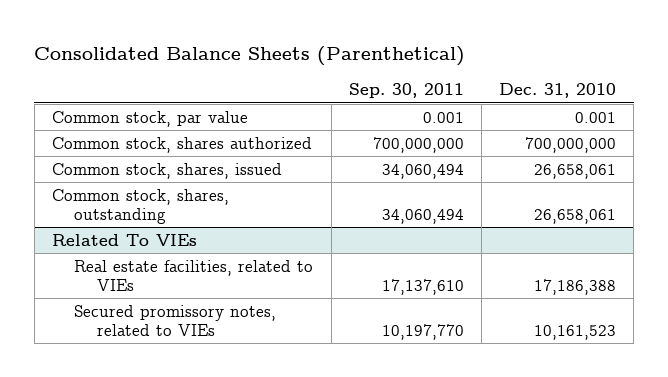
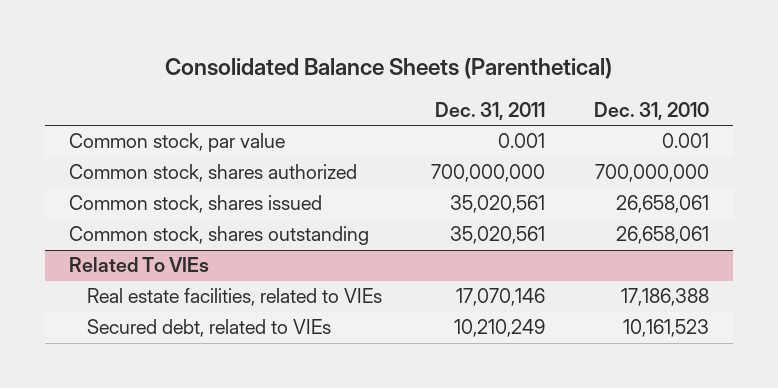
[348,83,464,99] Sep. 30, 2011 -> none
none -> [435,102,546,121] Dec. 31, 2011
[51,162,282,179] Common stock, shares, issued -> [69,195,323,214] Common stock, shares issued
[51,188,229,225] Common stock, shares, outstanding -> [69,226,370,246] Common stock, shares outstanding
[74,304,277,337] Secured promissory notes, related to VIEs -> [87,319,332,338] Secured debt, related to VIEs

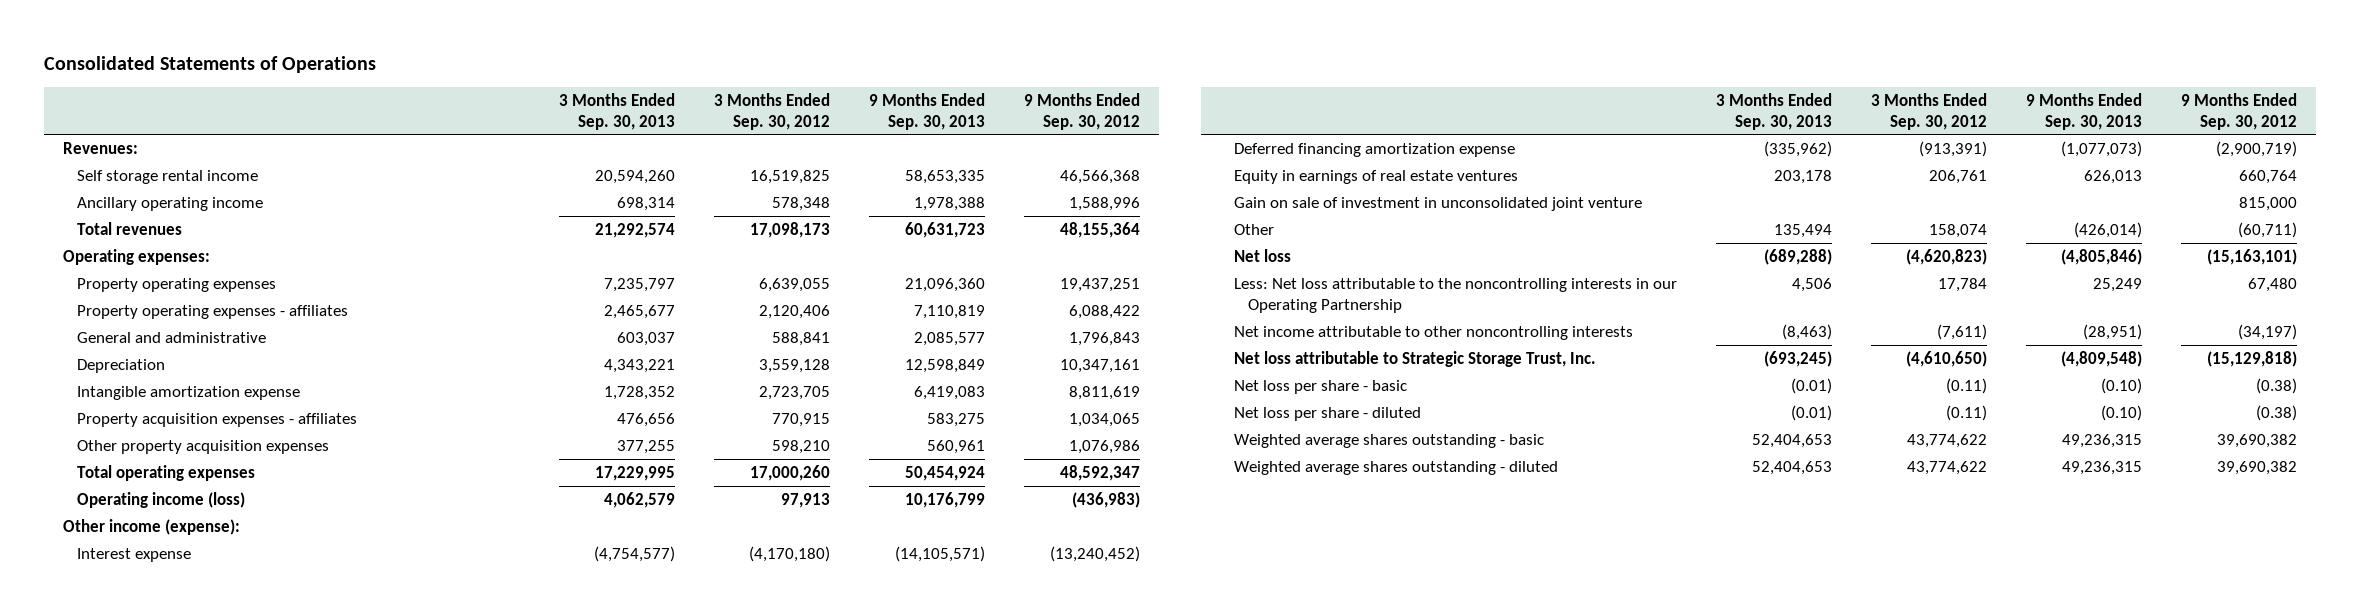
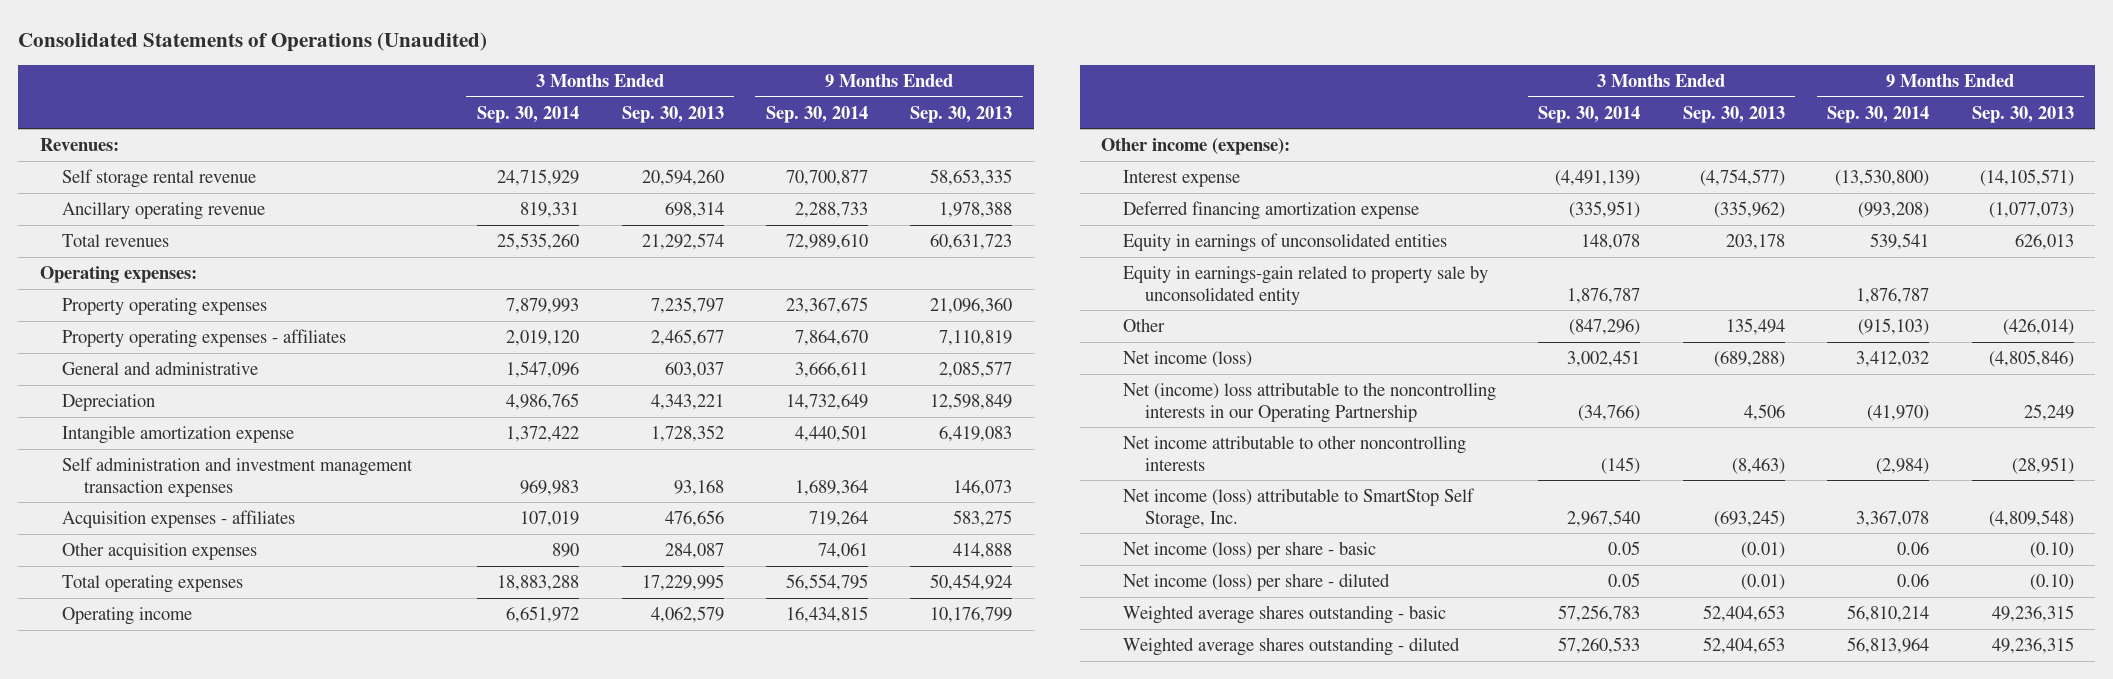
[43,55,376,73] Consolidated Statements of Operations -> [18,31,488,52] Consolidated Statements of Operations (Unaudited)
[713,92,830,130] 3 Months Ended Sep. 30, 2012 -> none
[1023,92,1140,130] 9 Months Ended Sep. 30, 2012 -> none
none -> [477,105,580,123] Sep. 30, 2014
none -> [766,105,869,123] Sep. 30, 2014
[76,169,258,184] Self storage rental income -> [61,168,256,188] Self storage rental revenue
[76,196,263,211] Ancillary operating income -> [61,201,265,220] Ancillary operating revenue
none -> [61,456,413,497] Self administration and investment management transaction expenses
[76,412,357,427] Property acquisition expenses - affiliates -> [61,509,295,528] Acquisition expenses - affiliates
[76,439,329,454] Other property acquisition expenses -> [61,541,257,560] Other acquisition expenses
[616,439,675,454] 377,255 -> [664,542,724,559] 284,087
[926,439,985,454] 560,961 -> [953,542,1013,559] 414,888
[76,491,245,508] Operating income (loss) -> [61,606,192,625] Operating income
[1234,169,1519,184] Equity in earnings of real estate ventures -> [1122,232,1447,252] Equity in earnings of unconsolidated entities
[1234,196,1643,211] Gain on sale of investment in unconsolidated joint venture -> [1122,264,1488,305] Equity in earnings-gain related to property sale by unconsolidated entity
[1234,248,1292,262] Net loss -> [1122,350,1252,367] Net income (loss)
[1234,277,1678,313] Less: Net loss attributable to the noncontrolling interests in our Operating Partnership -> [1122,381,1496,423] Net (income) loss attributable to the noncontrolling interests in our Operating Partnership
[1234,350,1597,367] Net loss attributable to Strategic Storage Trust, Inc. -> [1122,487,1475,529] Net income (loss) attributable to SmartStop Self Storage, Inc.
[1234,379,1408,394] Net loss per share - basic -> [1122,540,1376,559] Net income (loss) per share - basic
[1234,406,1422,421] Net loss per share - diluted -> [1122,572,1390,591] Net income (loss) per share - diluted

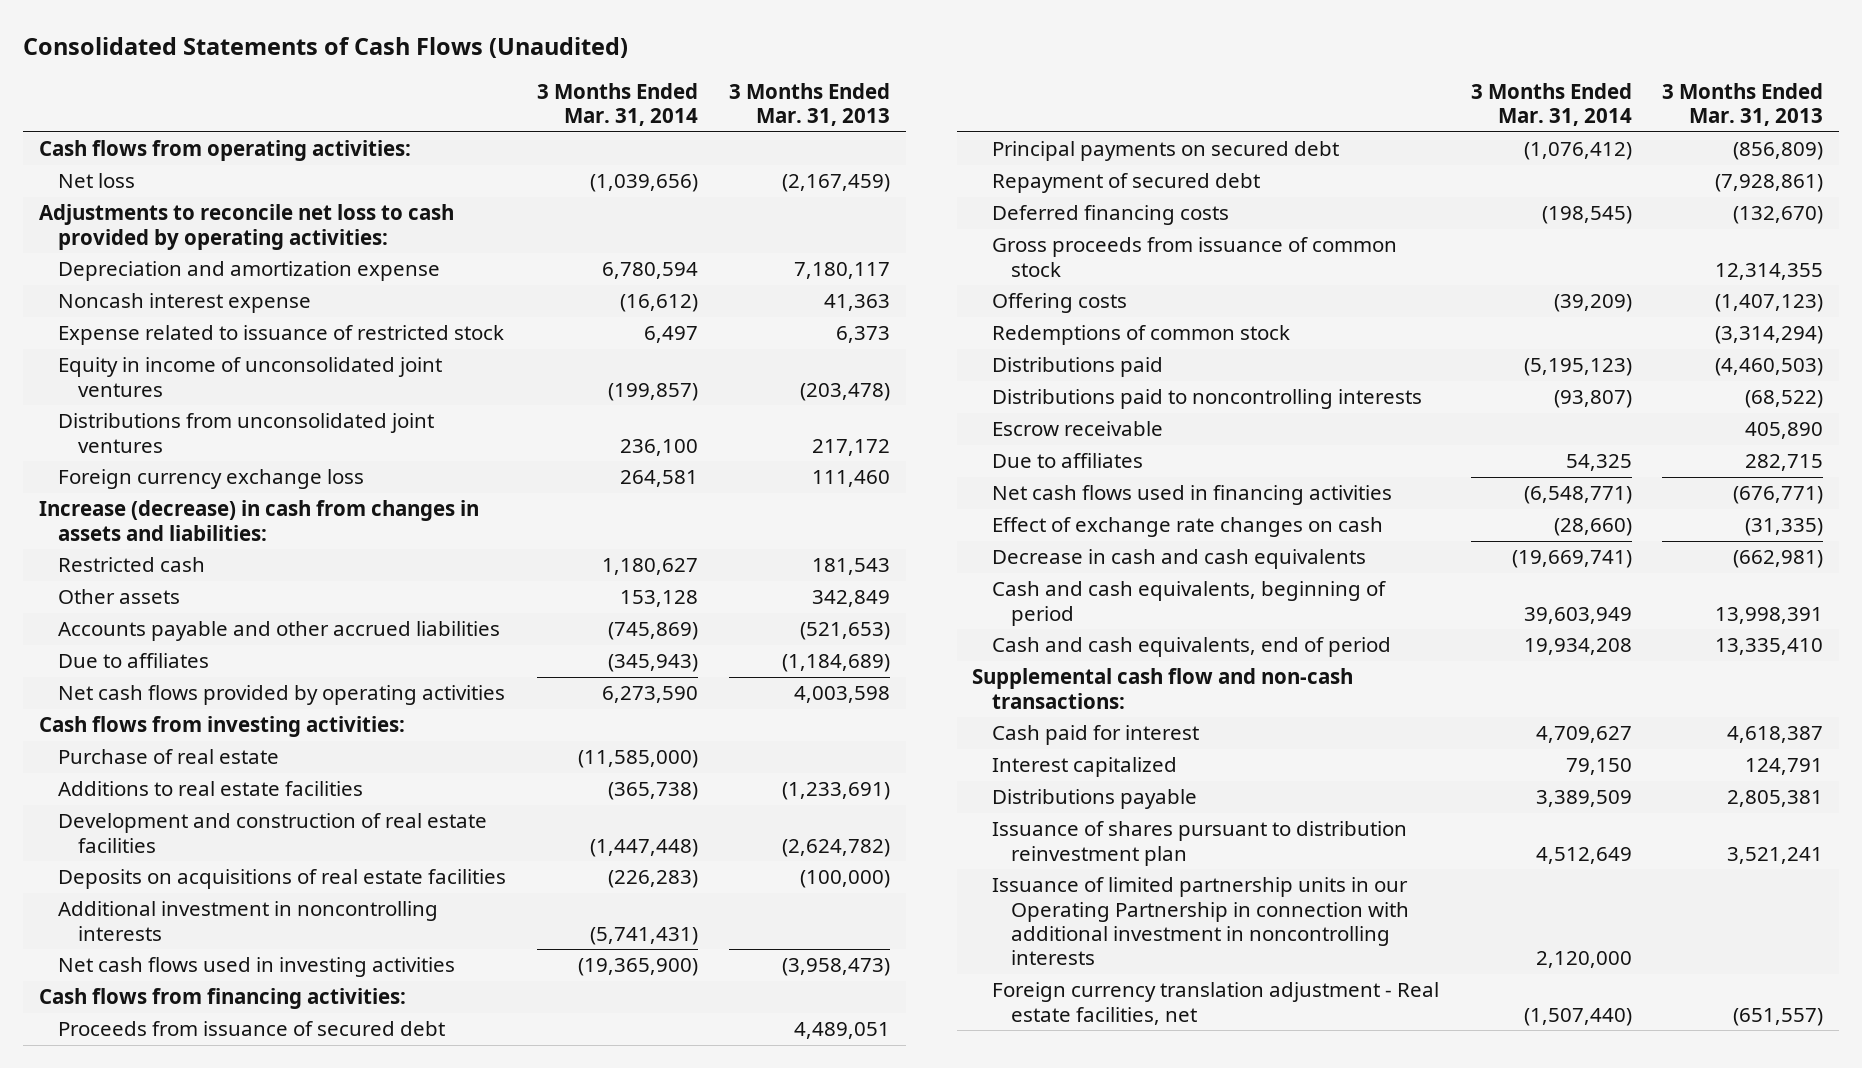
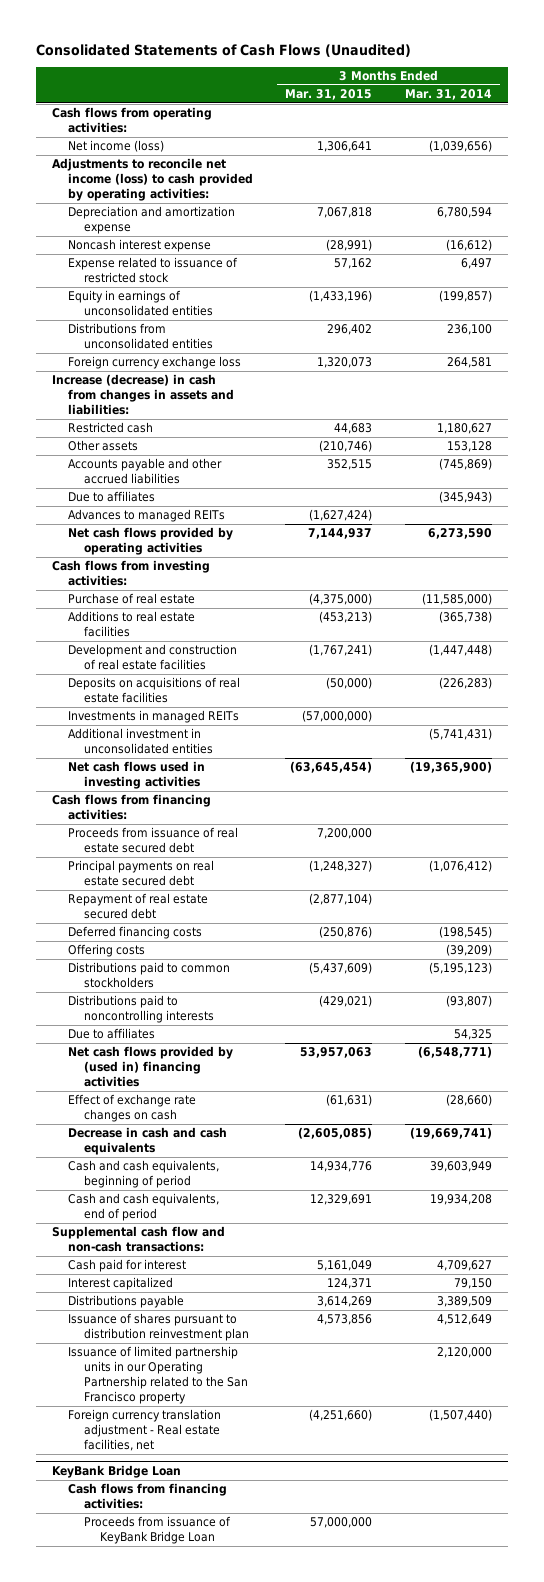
[729,82,891,126] 3 Months Ended Mar. 31, 2013 -> none
none -> [285,89,373,101] Mar. 31, 2015
[58,173,136,189] Net loss -> [68,140,165,153] Net income (loss)
[38,204,454,250] Adjustments to reconcile net loss to cash provided by operating activities: -> [52,158,254,202] Adjustments to reconcile net income (loss) to cash provided by operating activities:
[58,357,443,397] Equity in income of unconsolidated joint ventures -> [68,290,214,317] Equity in earnings of unconsolidated entities
[58,413,435,453] Distributions from unconsolidated joint ventures -> [68,323,214,350] Distributions from unconsolidated entities
none -> [68,509,226,523] Advances to managed REITs
none -> [68,710,240,724] Investments in managed REITs
[58,901,439,941] Additional investment in noncontrolling interests -> [68,728,214,755] Additional investment in unconsolidated entities
[58,1021,446,1037] Proceeds from issuance of secured debt -> [68,827,239,854] Proceeds from issuance of real estate secured debt
[991,141,1339,162] Principal payments on secured debt -> [68,860,215,887] Principal payments on real estate secured debt
[991,173,1260,194] Repayment of secured debt -> [68,893,209,920] Repayment of real estate secured debt
[991,237,1397,277] Gross proceeds from issuance of common stock -> none
[991,325,1290,346] Redemptions of common stock -> none
[991,357,1163,378] Distributions paid -> [68,962,231,989] Distributions paid to common stockholders
[991,421,1163,437] Escrow receivable -> none
[991,485,1392,506] Net cash flows used in financing activities -> [68,1046,234,1088] Net cash flows provided by (used in) financing activities
[991,877,1410,965] Issuance of limited partnership units in our Operating Partnership in connection with additional investment in noncontrolling interests -> [68,1346,249,1405] Issuance of limited partnership units in our Operating Partnership related to the San Francisco property
none -> [52,1464,182,1478] KeyBank Bridge Loan
none -> [68,1483,228,1510] Cash flows from financing activities:
none -> [84,1516,232,1545] Proceeds from issuance of KeyBank Bridge Loan

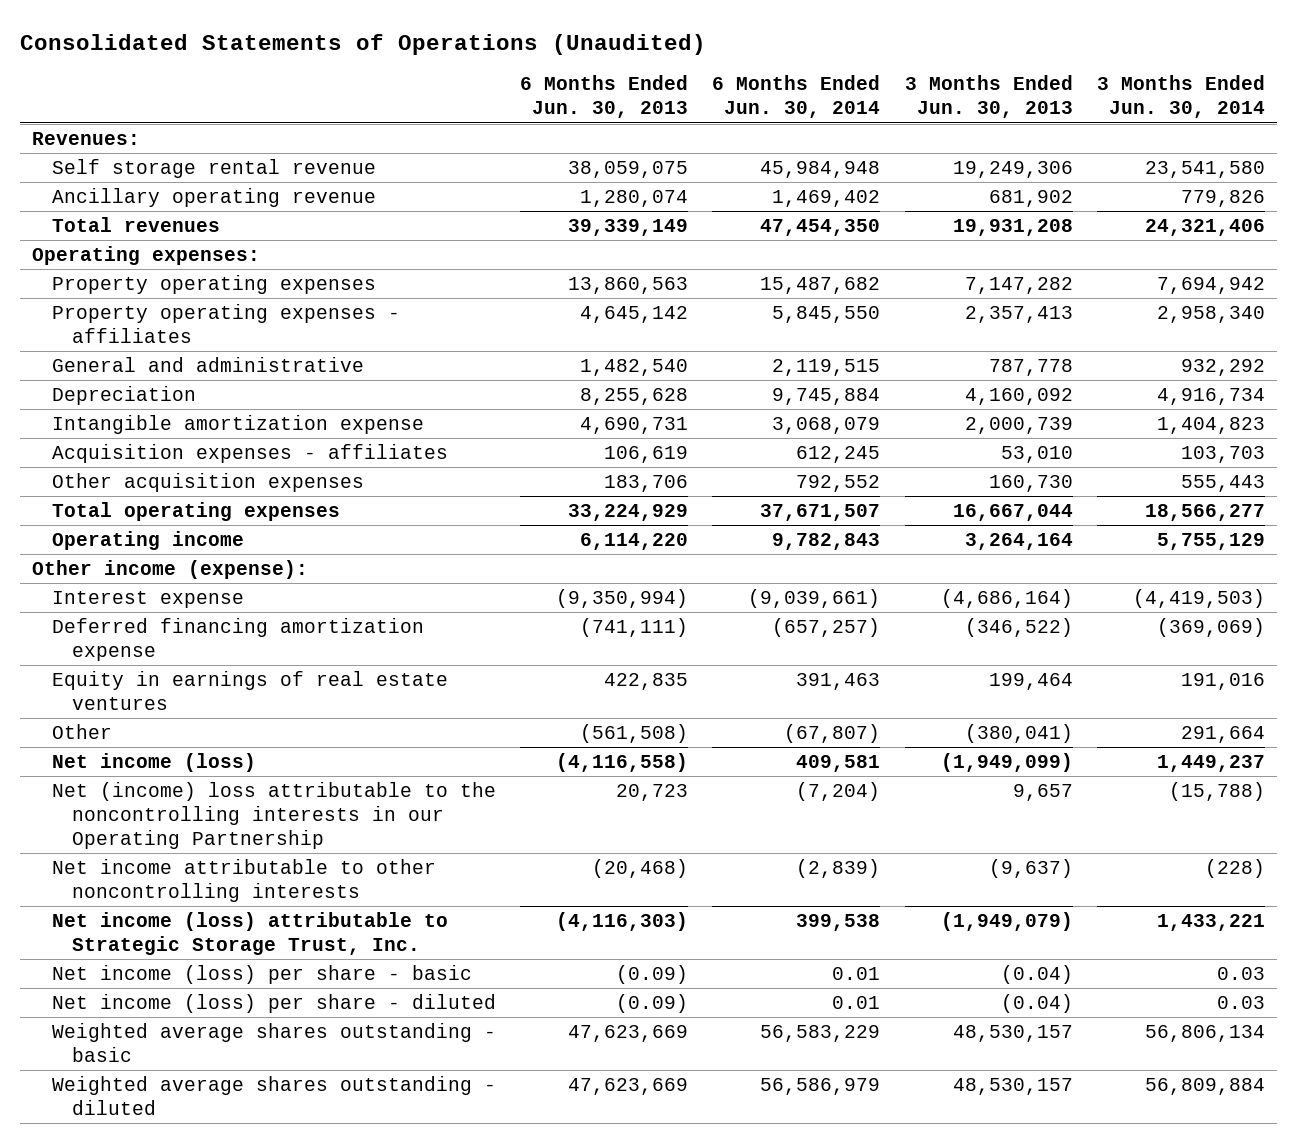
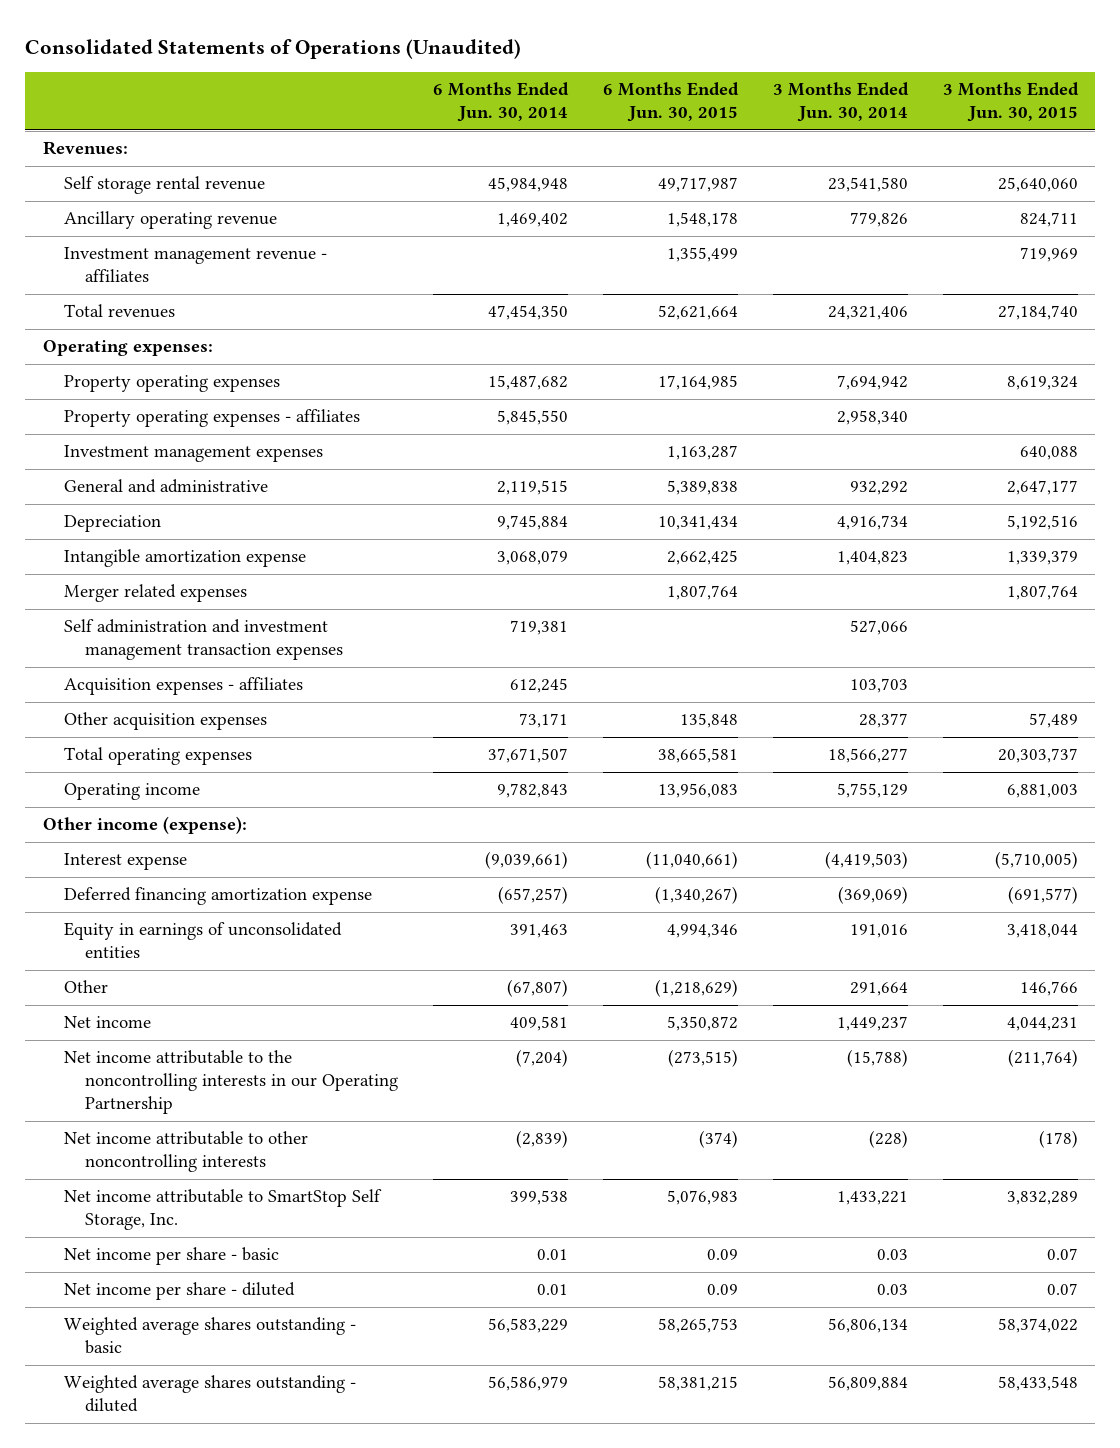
[520,75,689,119] 6 Months Ended Jun. 30, 2013 -> none
[904,75,1073,119] 3 Months Ended Jun. 30, 2013 -> none
none -> [602,82,739,123] 6 Months Ended Jun. 30, 2015
none -> [942,82,1079,123] 3 Months Ended Jun. 30, 2015
none -> [63,247,327,283] Investment management revenue - affiliates
none -> [63,445,323,463] Investment management expenses
none -> [63,584,247,603] Merger related expenses
none -> [63,619,343,661] Self administration and investment management transaction expenses
[796,475,881,493] 792,552 -> [518,713,568,729] 73,171
[1180,475,1265,493] 555,443 -> [858,713,908,729] 28,377
[51,671,448,711] Equity in earnings of real estate ventures -> [63,922,342,959] Equity in earnings of unconsolidated entities
[51,753,256,773] Net income (loss) -> [63,1016,151,1029] Net income
[51,782,496,850] Net (income) loss attributable to the noncontrolling interests in our Operating Partnership -> [63,1050,398,1115] Net income attributable to the noncontrolling interests in our Operating Partnership
[51,912,448,956] Net income (loss) attributable to Strategic Storage Trust, Inc. -> [63,1189,382,1231] Net income attributable to SmartStop Self Storage, Inc.
[51,965,472,985] Net income (loss) per share - basic -> [63,1247,279,1266] Net income per share - basic
[51,994,496,1014] Net income (loss) per share - diluted -> [63,1282,295,1301] Net income per share - diluted

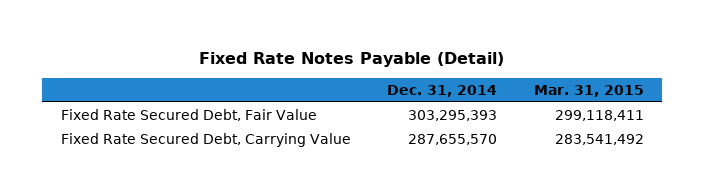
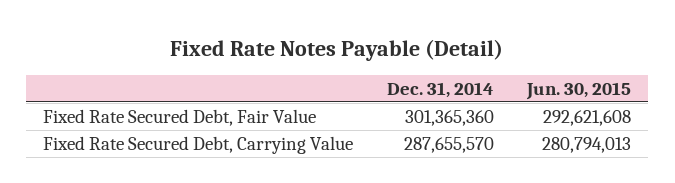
[533,84,644,97] Mar. 31, 2015 -> none
none -> [526,81,632,100] Jun. 30, 2015
[408,110,498,122] 303,295,393 -> [404,109,494,126] 301,365,360

